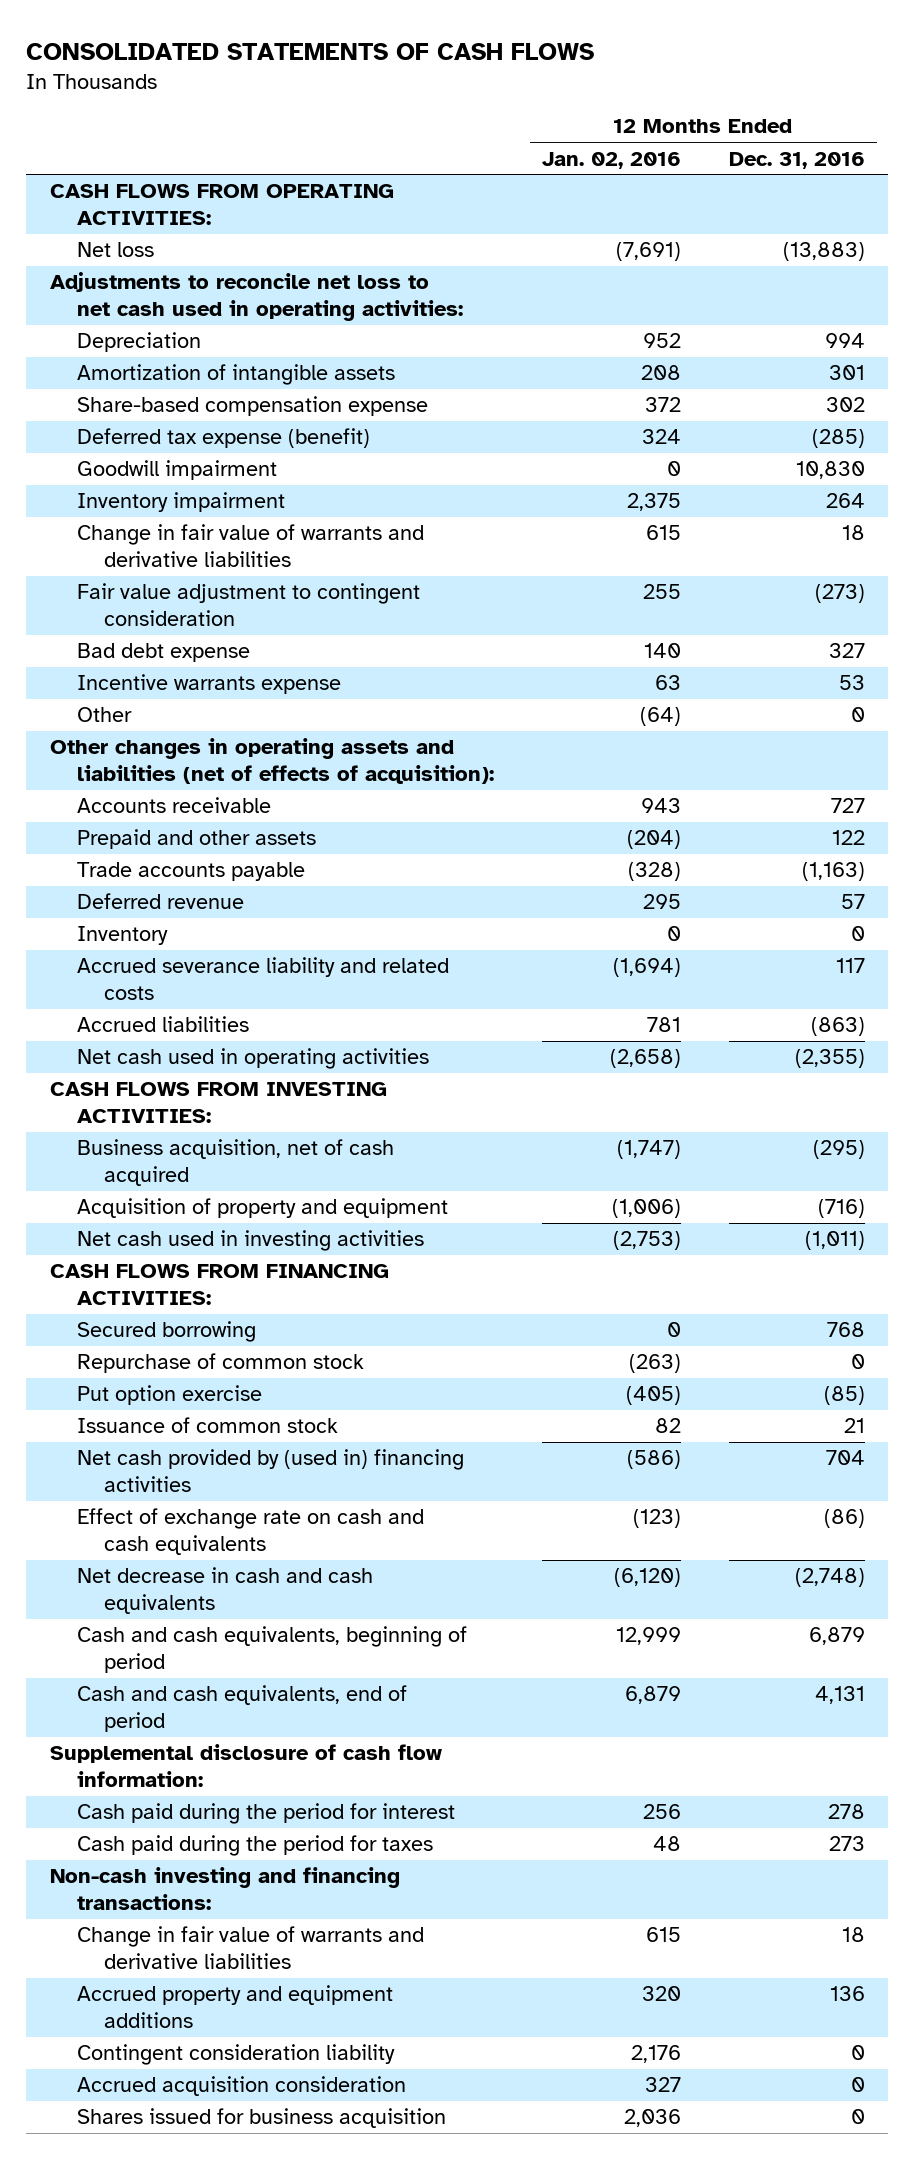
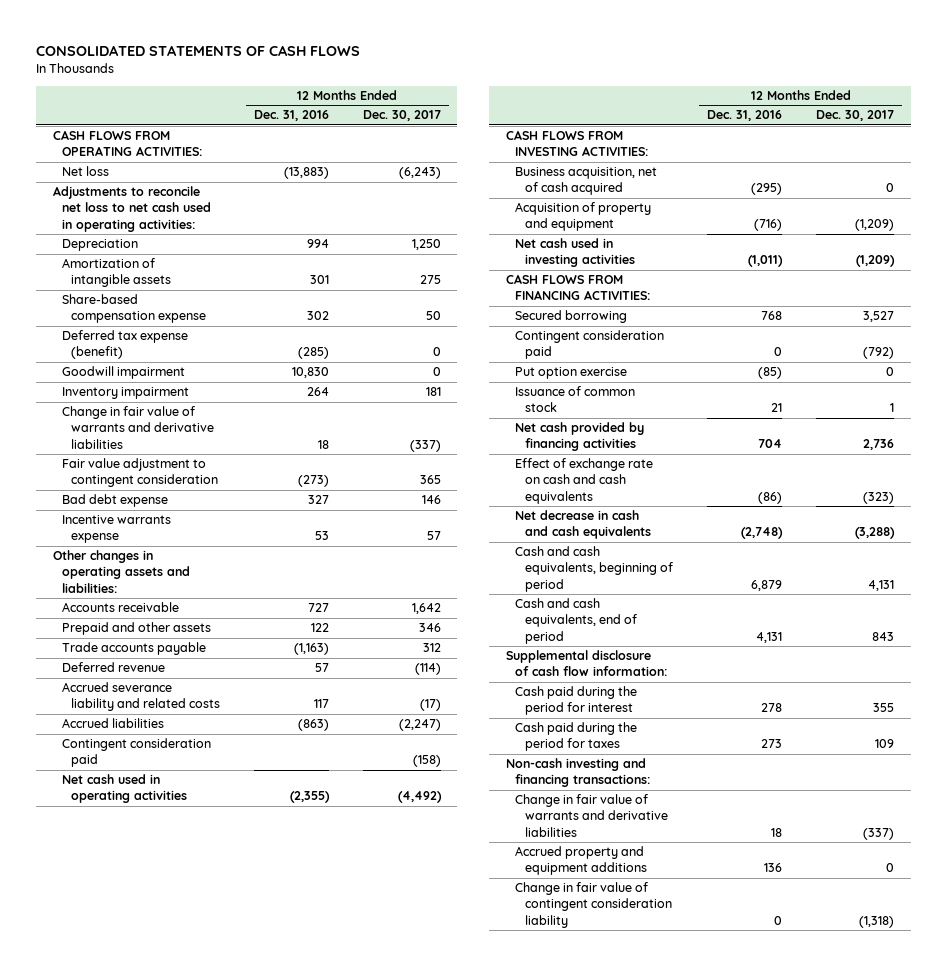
[541,151,681,169] Jan. 02, 2016 -> none
none -> [362,110,441,122] Dec. 30, 2017
[77,707,133,723] Other -> none
[50,738,495,785] Other changes in operating assets and liabilities (net of effects of acquisition): -> [52,550,191,593] Other changes in operating assets and liabilities:
[77,926,169,946] Inventory -> none
none -> [62,738,212,768] Contingent consideration paid
[77,1353,365,1374] Repurchase of common stock -> [515,330,665,360] Contingent consideration paid
[77,1449,465,1493] Net cash provided by (used in) financing activities -> [515,422,645,452] Net cash provided by financing activities
[77,2076,407,2097] Accrued acquisition consideration -> none
[77,2108,447,2129] Shares issued for business acquisition -> none
[77,2044,396,2066] Contingent consideration liability -> [515,882,672,928] Change in fair value of contingent consideration liability

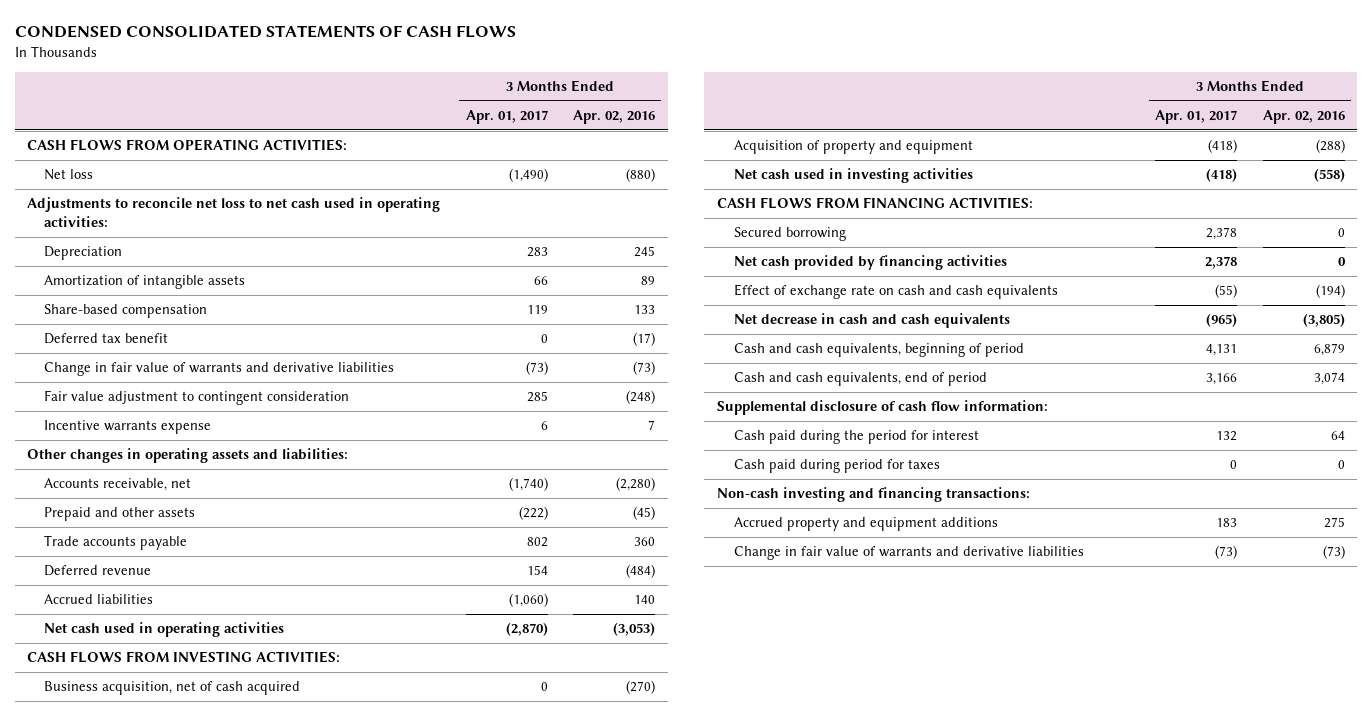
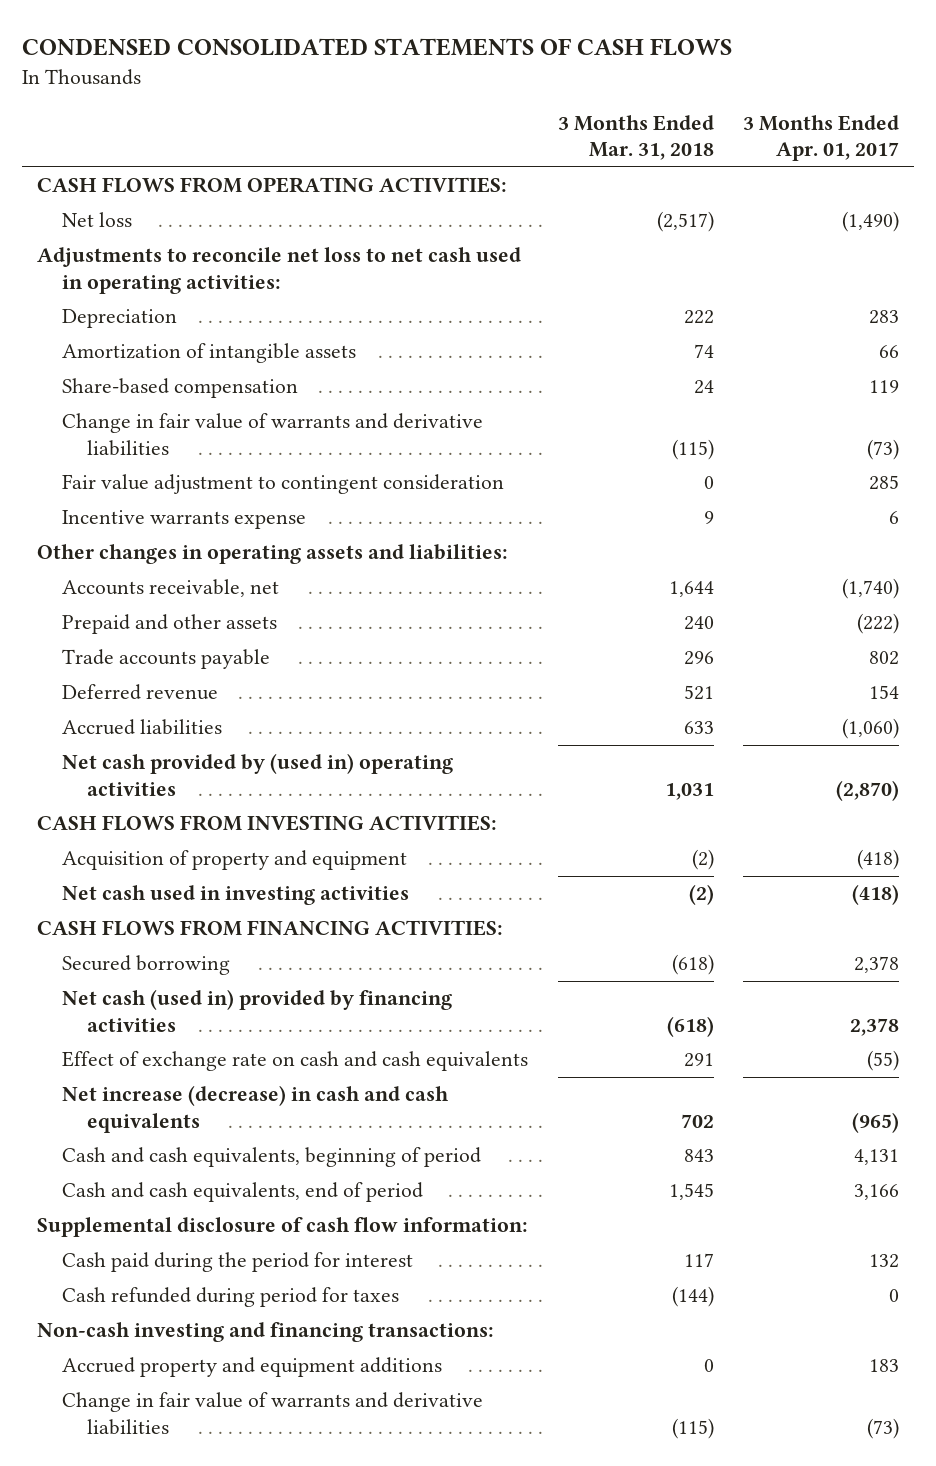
[572,110,655,125] Apr. 02, 2016 -> none
none -> [557,114,714,161] 3 Months Ended Mar. 31, 2018
[44,333,169,345] Deferred tax benefit -> none
[44,622,285,638] Net cash used in operating activities -> [61,753,453,796] Net cash provided by (used in) operating activities
[44,681,301,696] Business acquisition, net of cash acquired -> none
[733,255,1007,271] Net cash provided by financing activities -> [61,989,452,1032] Net cash (used in) provided by financing activities
[733,313,1010,329] Net decrease in cash and cash equivalents -> [61,1085,449,1133] Net increase (decrease) in cash and cash equivalents
[733,459,940,474] Cash paid during period for taxes -> [61,1287,399,1308] Cash refunded during period for taxes

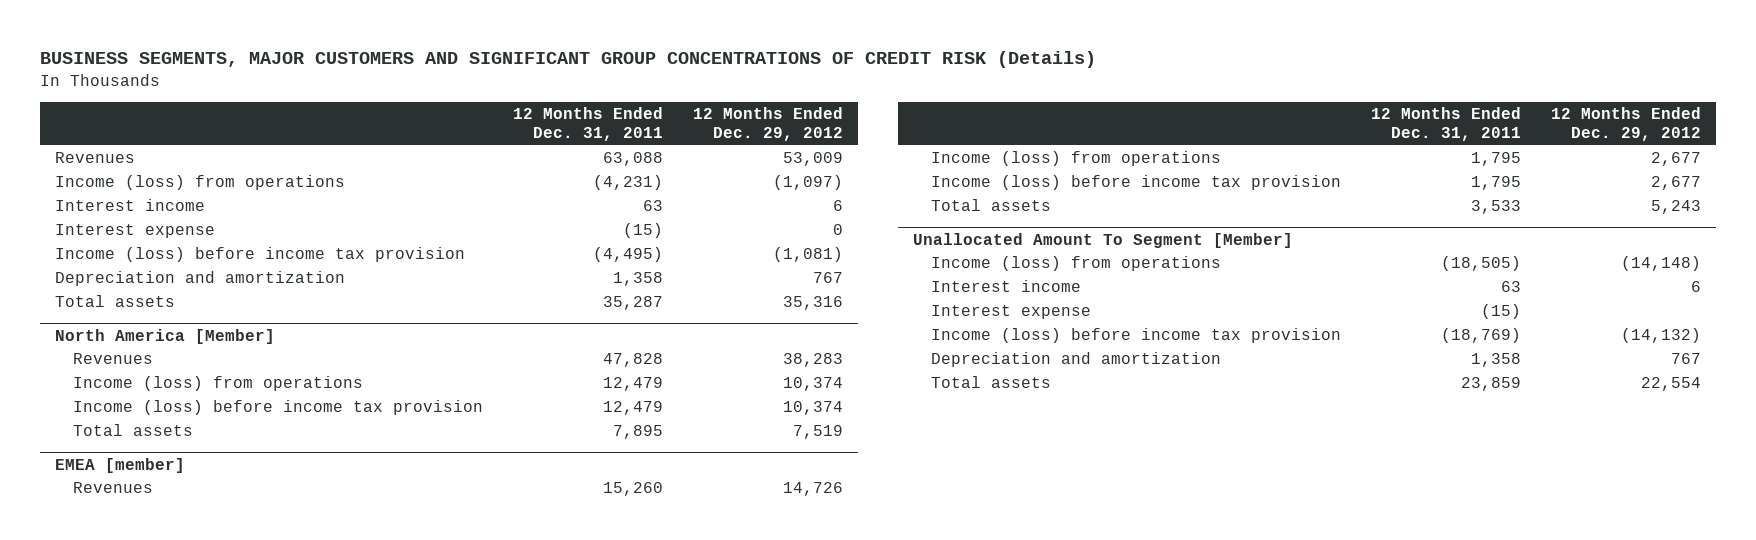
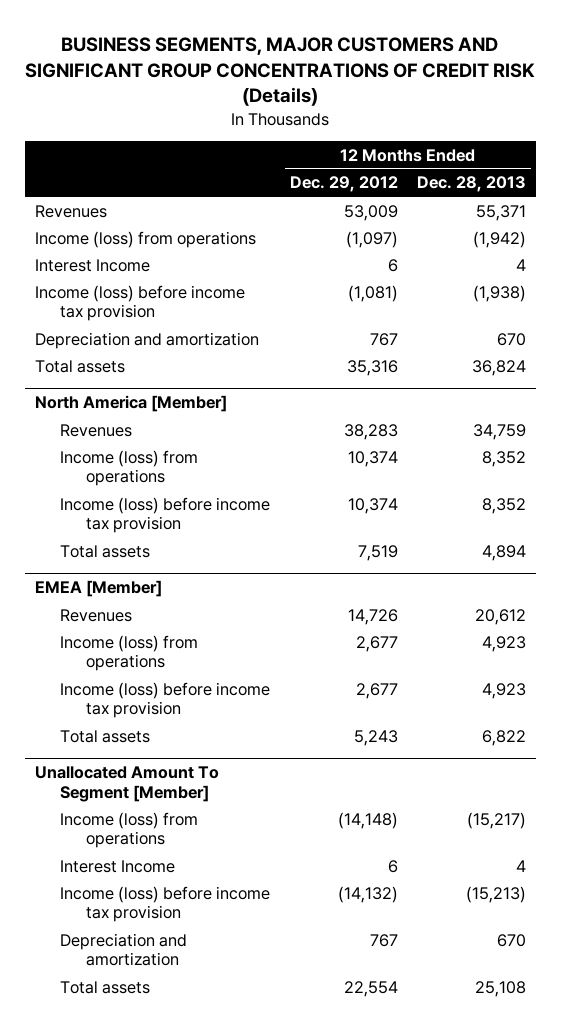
[512,106,663,142] 12 Months Ended Dec. 31, 2011 -> none
none -> [416,176,526,193] Dec. 28, 2013
[54,224,215,239] Interest expense -> none
[54,199,205,212] Interest income -> [34,258,150,272] Interest Income
[54,457,185,473] EMEA [member] -> [34,580,162,598] EMEA [Member]
[930,305,1091,320] Interest expense -> none
[930,280,1081,293] Interest income -> [60,859,176,873] Interest Income

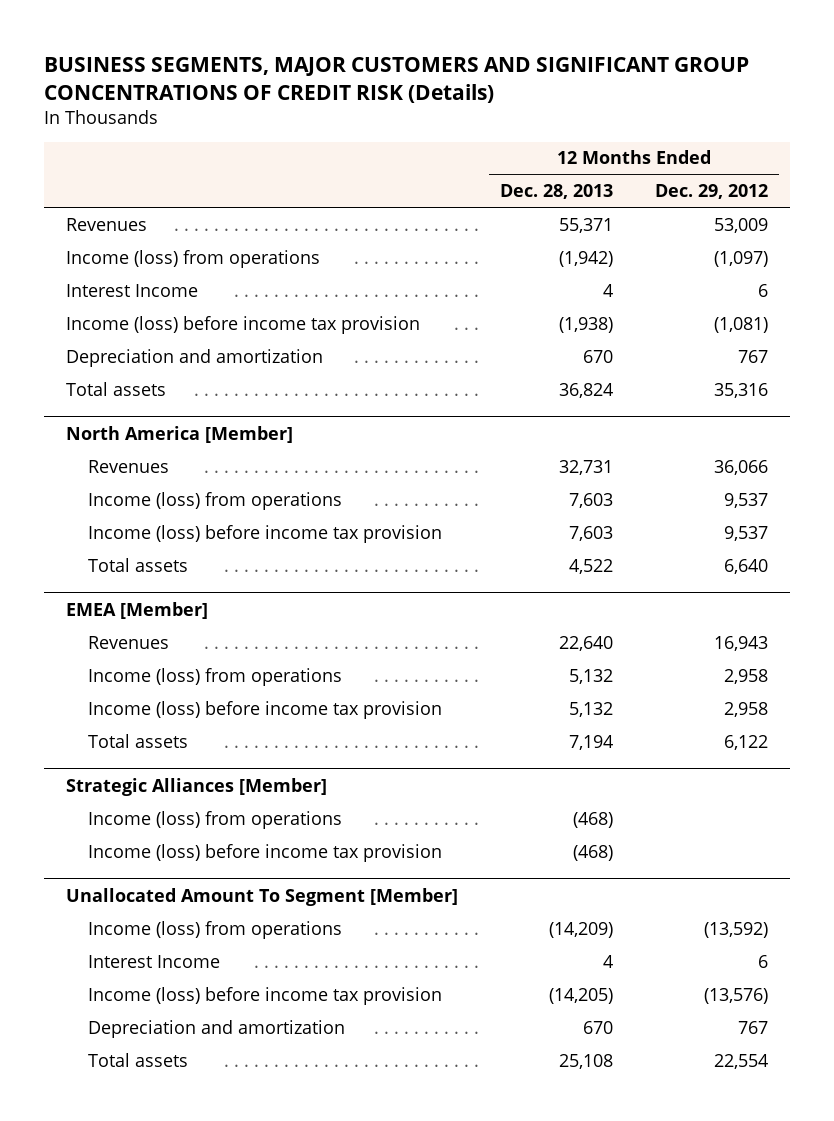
[343,423,398,440] 38,283 -> [714,459,769,475] 36,066
[472,423,526,440] 34,759 -> [558,459,613,475] 32,731
[347,450,398,467] 10,374 -> [724,492,769,508] 9,537
[481,450,526,467] 8,352 -> [568,492,613,508] 7,603
[347,497,398,514] 10,374 -> [724,525,769,541] 9,537
[481,497,526,514] 8,352 -> [568,525,613,541] 7,603
[357,544,398,561] 7,519 -> [724,558,769,574] 6,640
[481,544,526,561] 4,894 -> [568,558,613,574] 4,522
[347,608,398,625] 14,726 -> [714,635,769,651] 16,943
[474,608,526,625] 20,612 -> [558,635,613,651] 22,640
[355,635,398,652] 2,677 -> [724,668,769,684] 2,958
[481,635,526,652] 4,923 -> [568,668,613,684] 5,132
[355,682,398,699] 2,677 -> [724,701,769,717] 2,958
[481,682,526,699] 4,923 -> [568,701,613,717] 5,132
[353,729,398,746] 5,243 -> [724,734,769,750] 6,122
[481,729,526,746] 6,822 -> [568,734,613,750] 7,194
none -> [65,777,327,796] Strategic Alliances [Member]
none -> [87,810,342,829] Income (loss) from operations
none -> [87,843,442,862] Income (loss) before income tax provision
[337,811,398,829] (14,148) -> [704,921,769,938] (13,592)
[466,811,526,829] (15,217) -> [548,921,613,938] (14,209)
[337,885,398,903] (14,132) -> [704,987,769,1004] (13,576)
[465,885,526,903] (15,213) -> [548,987,613,1004] (14,205)

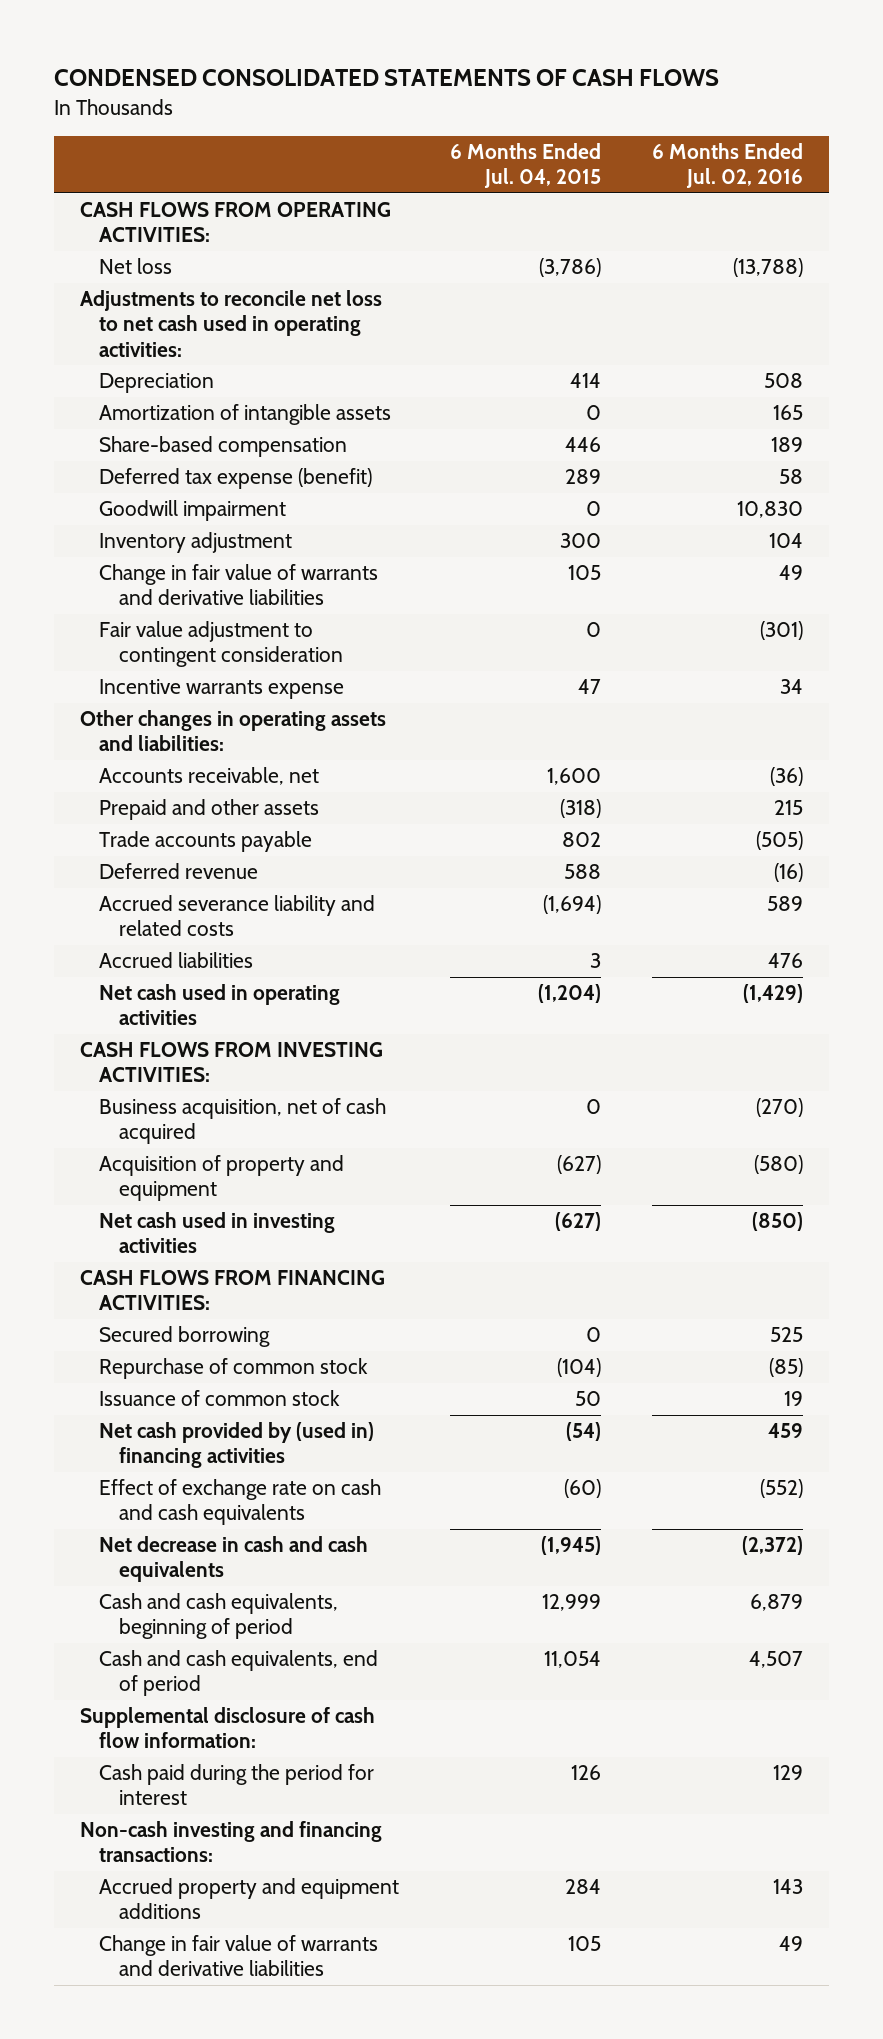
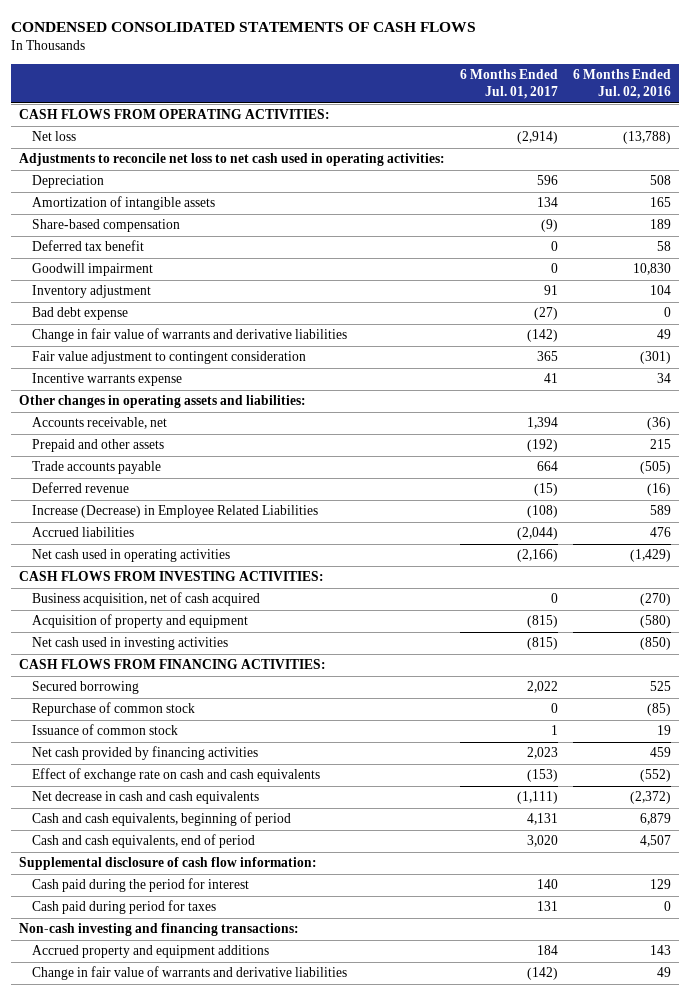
[450,142,602,189] 6 Months Ended Jul. 04, 2015 -> none
none -> [459,69,558,100] 6 Months Ended Jul. 01, 2017
[99,468,373,490] Deferred tax expense (benefit) -> [32,240,145,252] Deferred tax benefit
none -> [32,307,129,321] Bad debt expense
[99,895,376,937] Accrued severance liability and related costs -> [32,505,319,519] Increase (Decrease) in Employee Related Liabilities
[99,1422,375,1469] Net cash provided by (used in) financing activities -> [32,746,259,761] Net cash provided by financing activities
none -> [32,900,217,915] Cash paid during period for taxes

